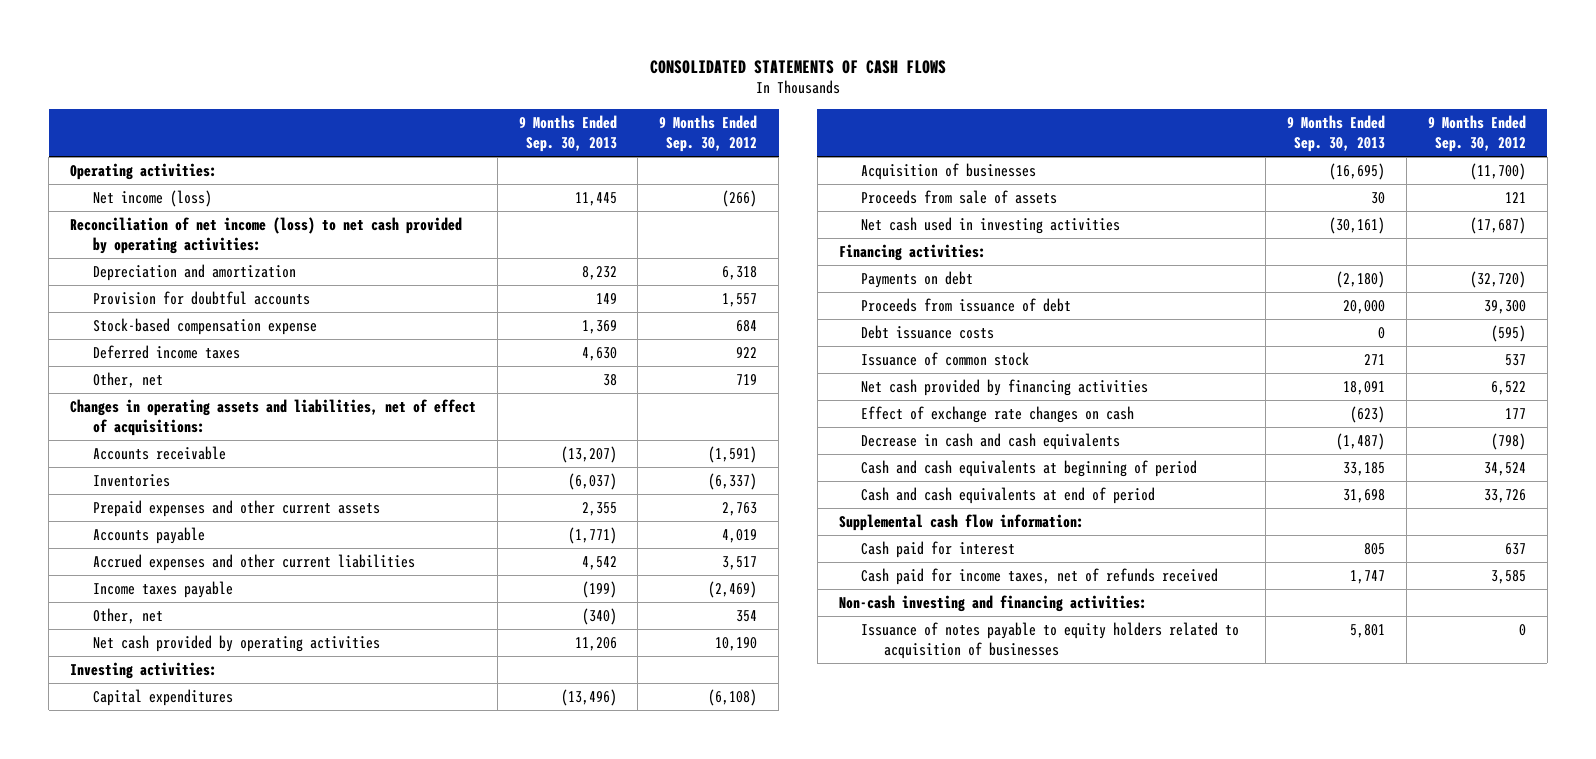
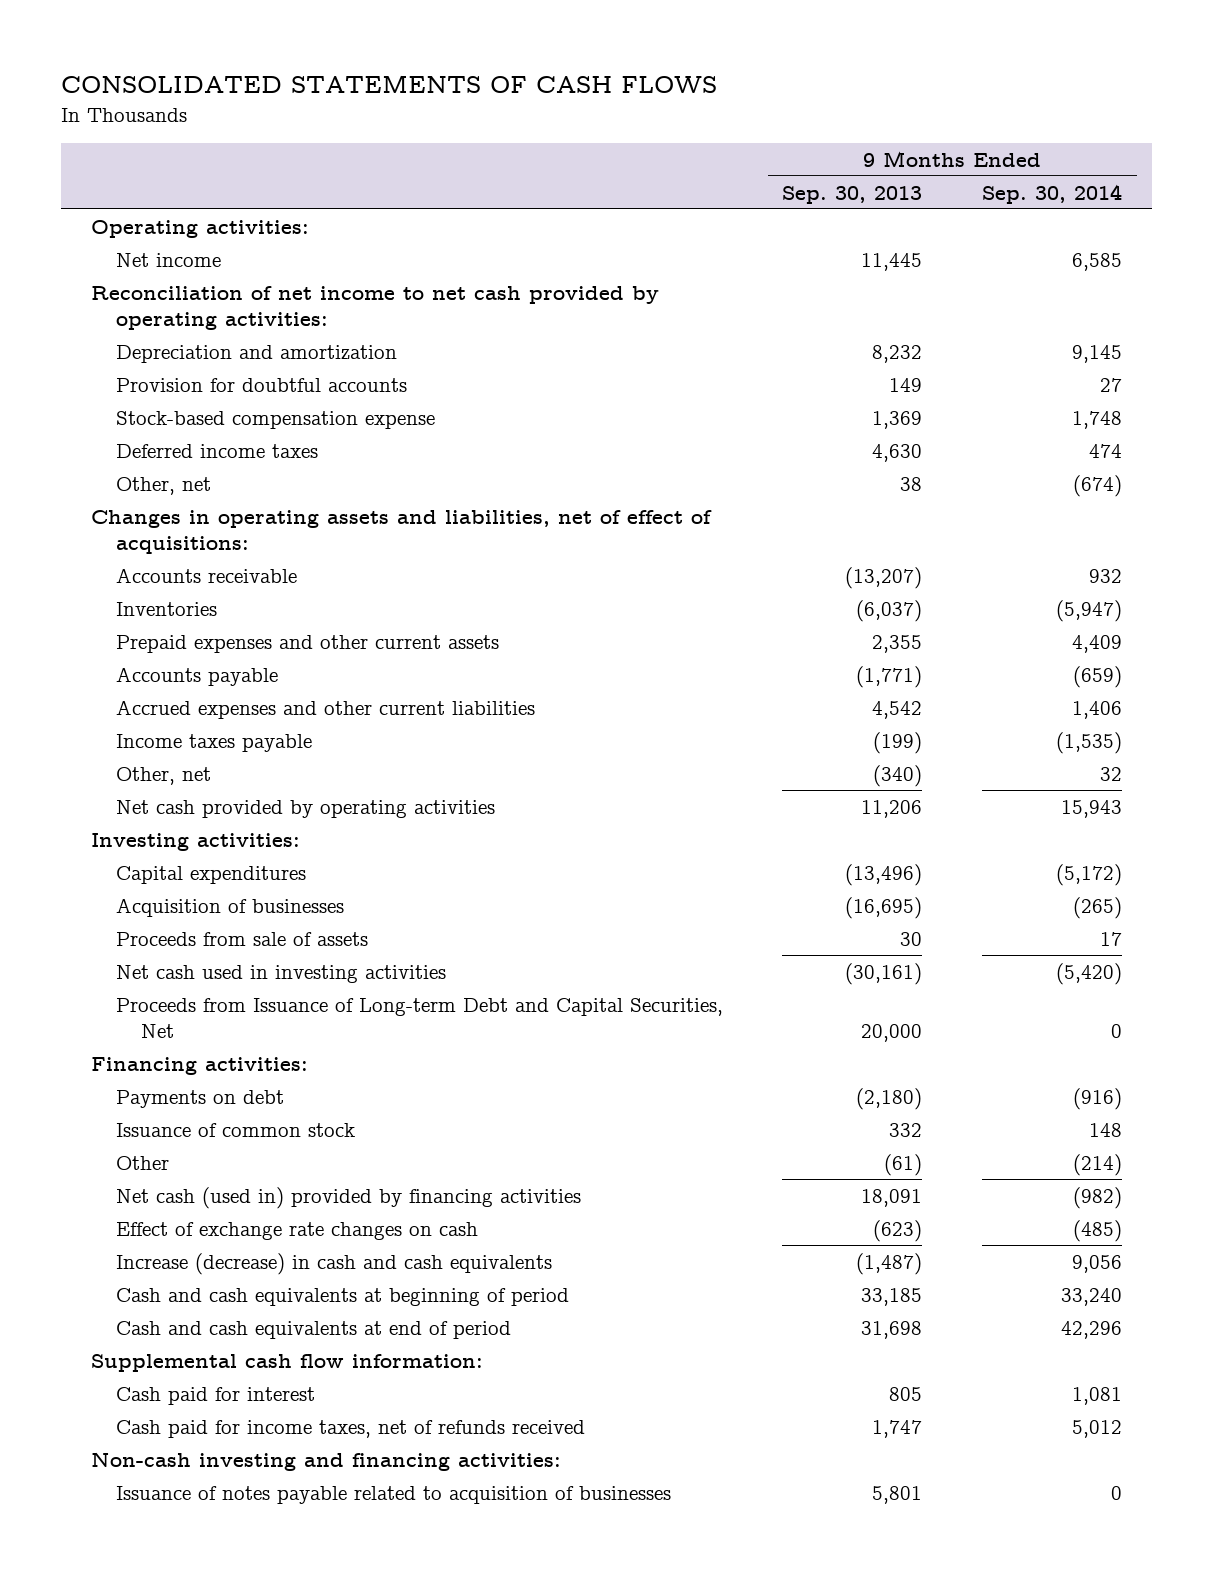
[659,115,758,153] 9 Months Ended Sep. 30, 2012 -> none
none -> [982,183,1123,204] Sep. 30, 2014
[92,190,212,208] Net income (loss) -> [115,252,221,267] Net income
[69,217,462,255] Reconciliation of net income (loss) to net cash provided by operating activities: -> [90,285,659,331] Reconciliation of net income to net cash provided by operating activities:
none -> [115,997,723,1039] Proceeds from Issuance of Long-term Debt and Capital Securities, Net
[861,298,1072,313] Proceeds from issuance of debt -> none
[861,325,995,340] Debt issuance costs -> none
[1364,354,1386,366] 271 -> [889,1122,923,1137] 332
none -> [115,1155,169,1170] Other
[861,379,1149,397] Net cash provided by financing activities -> [115,1186,581,1209] Net cash (used in) provided by financing activities
[861,433,1121,451] Decrease in cash and cash equivalents -> [115,1252,552,1275] Increase (decrease) in cash and cash equivalents
[861,622,1240,660] Issuance of notes payable to equity holders related to acquisition of businesses -> [115,1485,671,1504] Issuance of notes payable related to acquisition of businesses

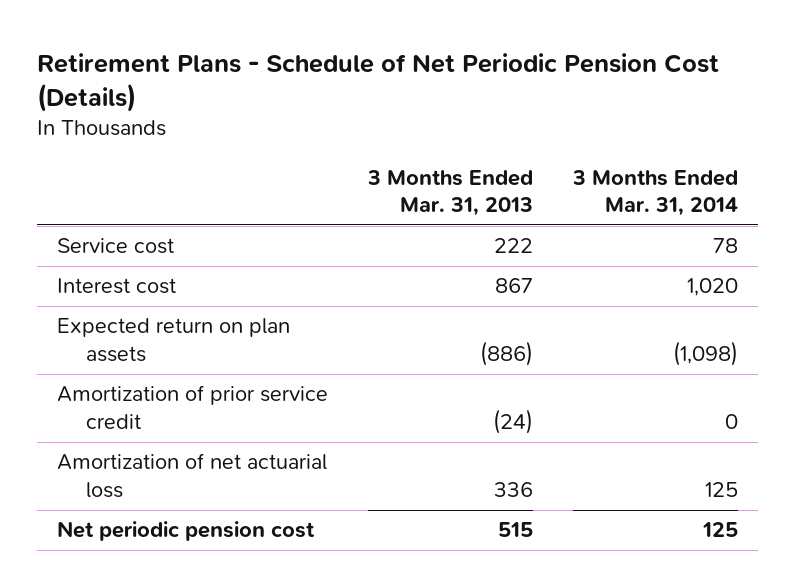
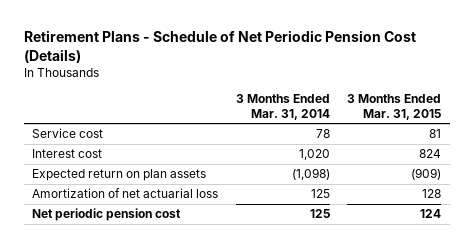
[367,169,534,217] 3 Months Ended Mar. 31, 2013 -> none
none -> [347,94,442,120] 3 Months Ended Mar. 31, 2015
[57,385,329,429] Amortization of prior service credit -> none

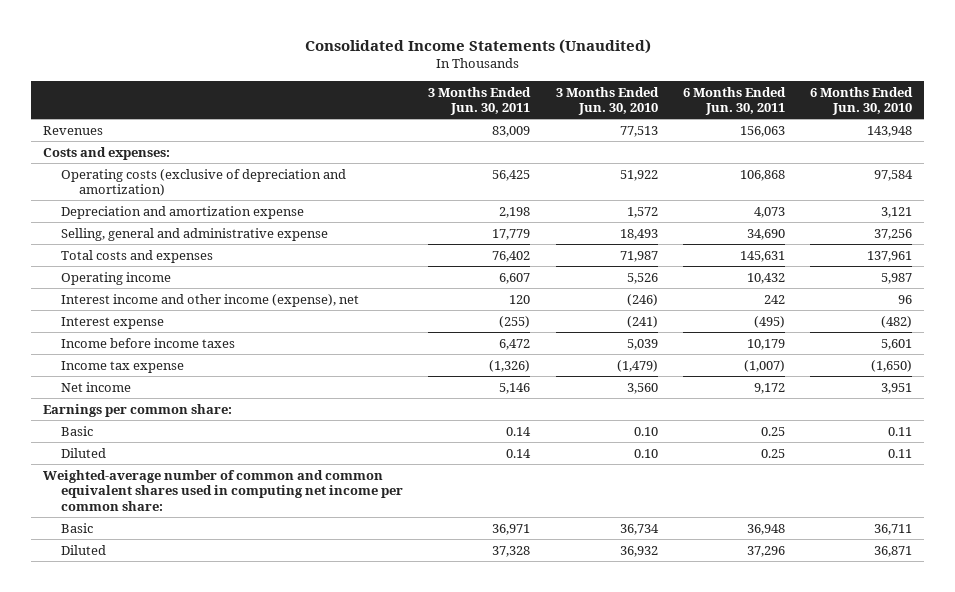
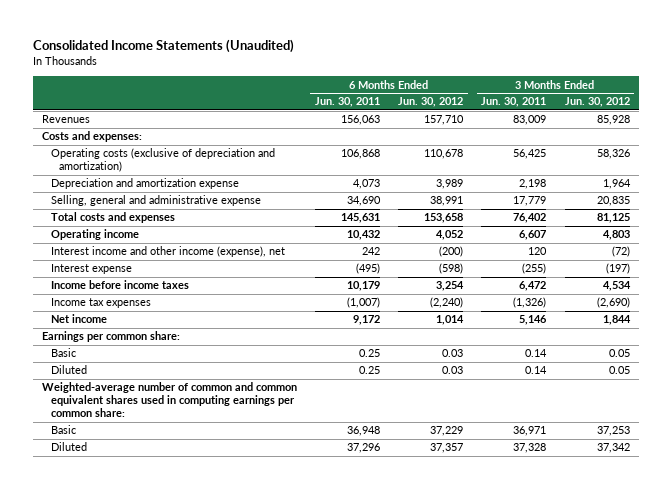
[555,86,659,116] 3 Months Ended Jun. 30, 2010 -> none
[809,86,913,116] 6 Months Ended Jun. 30, 2010 -> none
none -> [398,97,464,108] Jun. 30, 2012
none -> [564,97,630,108] Jun. 30, 2012
[61,360,185,373] Income tax expense -> [50,298,151,309] Income tax expenses
[43,469,404,511] Weighted-average number of common and common equivalent shares used in computing net income per common share: -> [41,382,297,418] Weighted-average number of common and common equivalent shares used in computing earnings per common share:

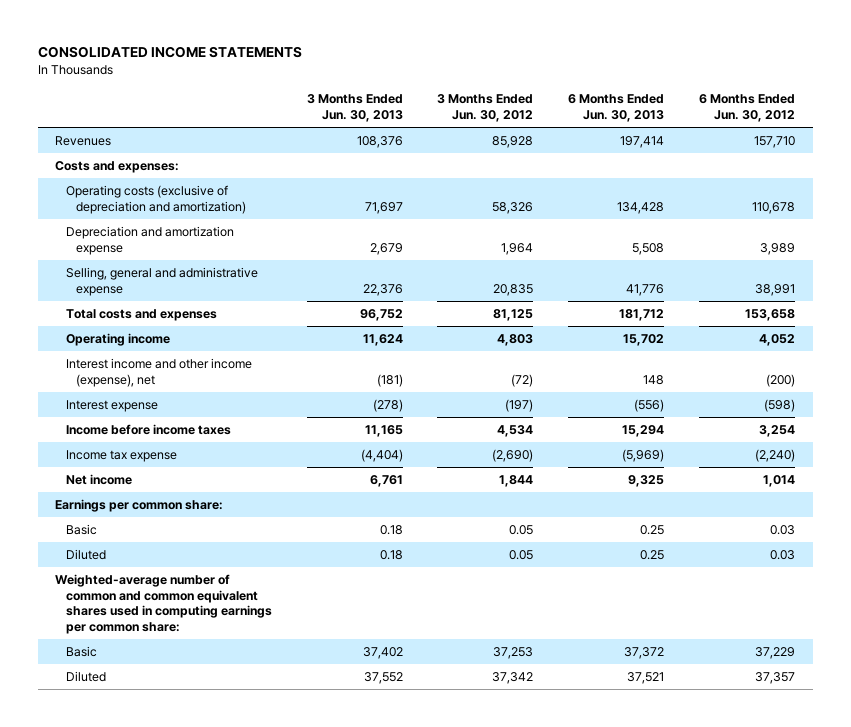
[32,39,294,54] Consolidated Income Statements (Unaudited) -> [38,46,303,59] CONSOLIDATED INCOME STATEMENTS
[314,97,380,108] Jun. 30, 2011 -> none
[481,97,547,108] Jun. 30, 2011 -> none
none -> [306,94,403,122] 3 Months Ended Jun. 30, 2013
none -> [568,94,665,122] 6 Months Ended Jun. 30, 2013
[50,298,151,309] Income tax expenses -> [65,449,177,462] Income tax expense

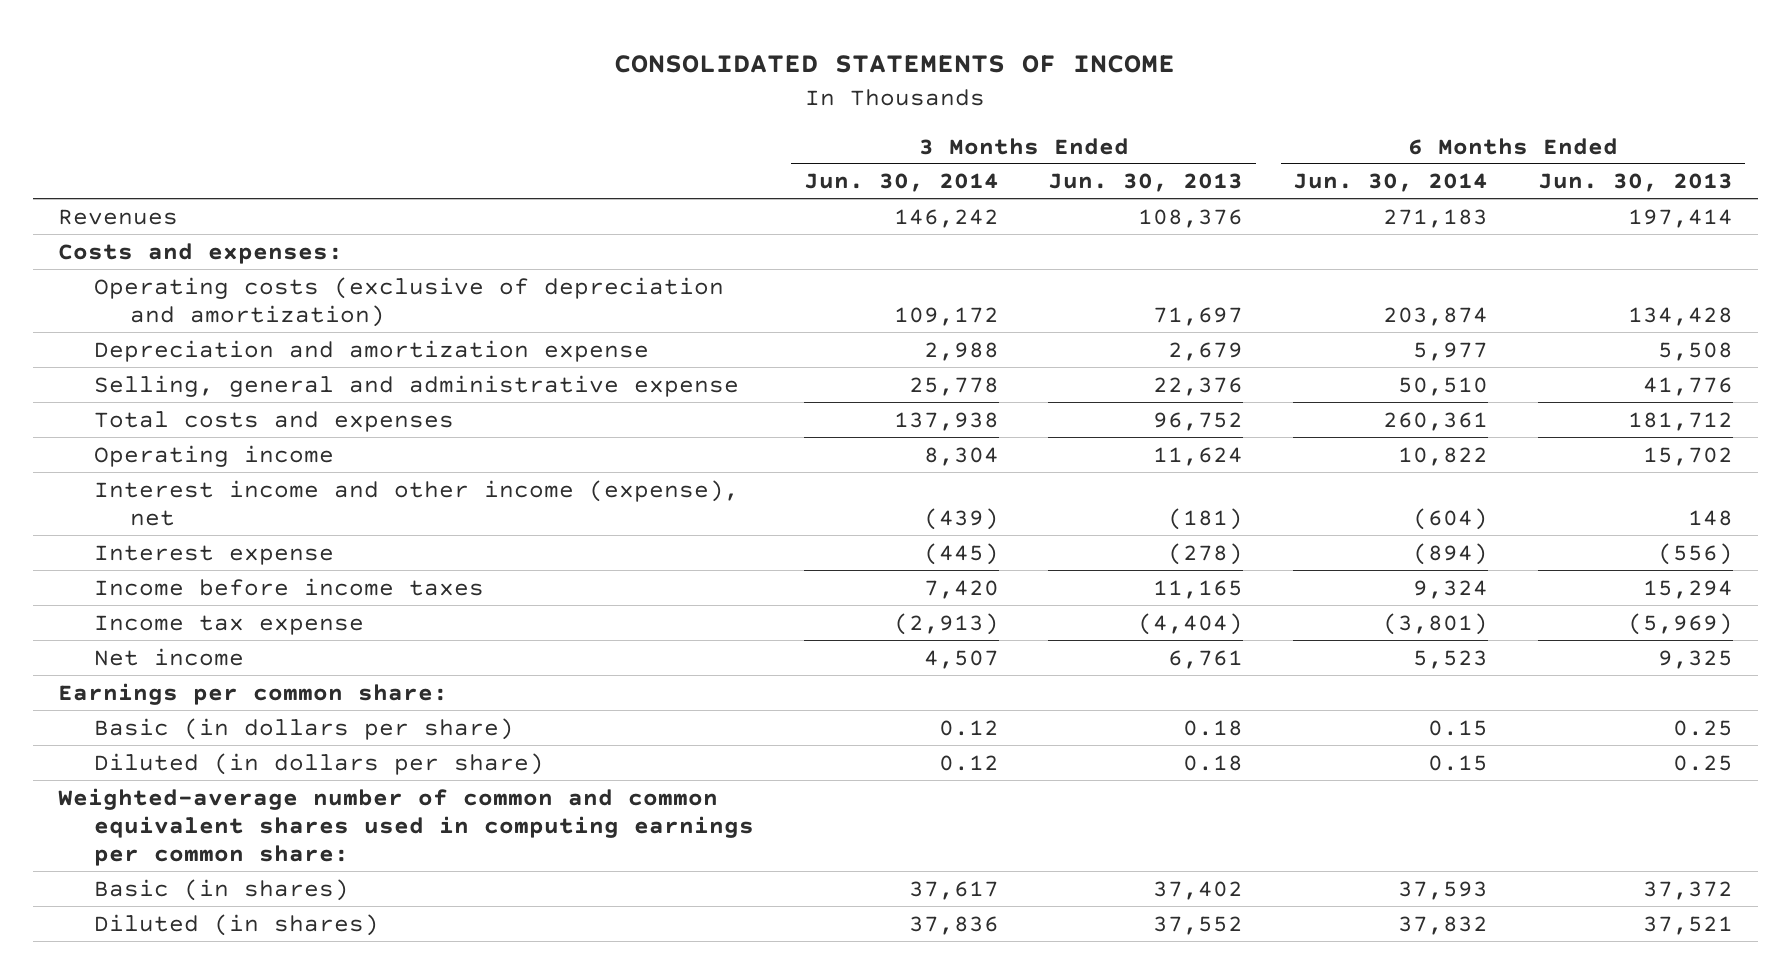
[38,46,303,59] CONSOLIDATED INCOME STATEMENTS -> [614,54,1176,73] CONSOLIDATED STATEMENTS OF INCOME
[437,94,534,122] 3 Months Ended Jun. 30, 2012 -> none
[699,94,796,122] 6 Months Ended Jun. 30, 2012 -> none
none -> [803,173,999,193] Jun. 30, 2014
none -> [1293,173,1489,193] Jun. 30, 2014
[65,523,97,535] Basic -> [94,717,515,740] Basic (in dollars per share)
[65,548,106,560] Diluted -> [94,752,545,775] Diluted (in dollars per share)
[65,645,97,657] Basic -> [94,878,350,901] Basic (in shares)
[65,670,106,682] Diluted -> [94,913,380,936] Diluted (in shares)

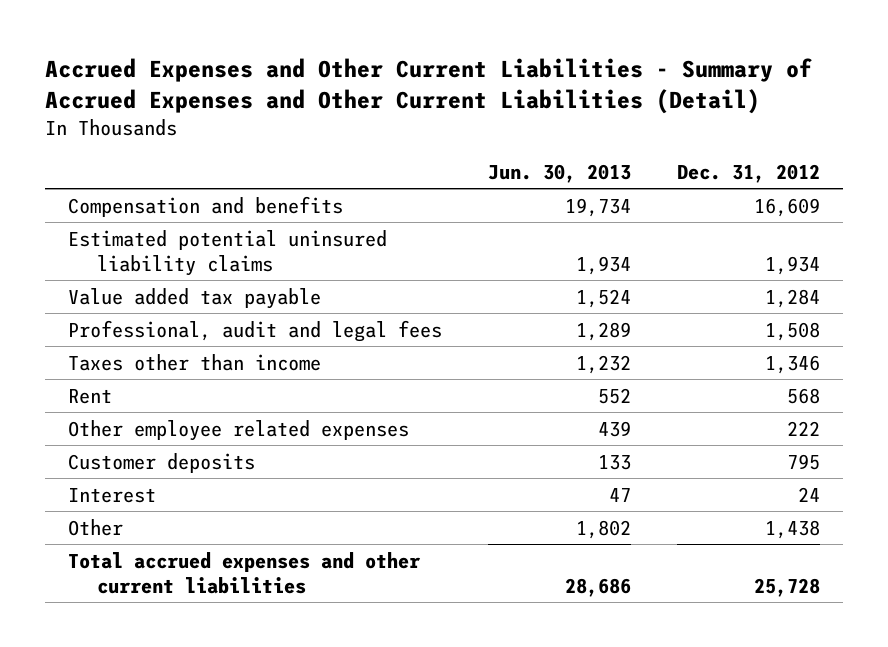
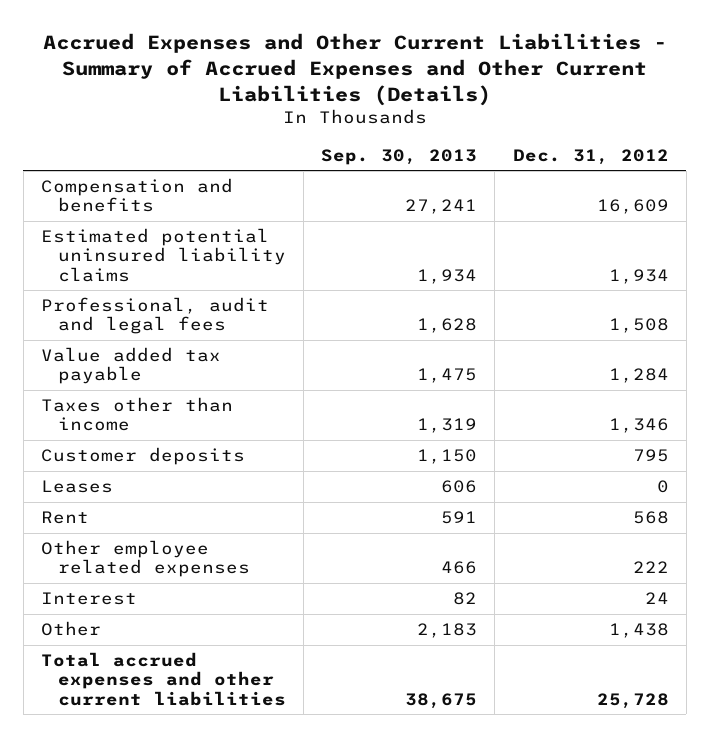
[45,57,813,114] Accrued Expenses and Other Current Liabilities - Summary of Accrued Expenses and Other Current Liabilities (Detail) -> [42,33,667,106] Accrued Expenses and Other Current Liabilities - Summary of Accrued Expenses and Other Current Liabilities (Details)
[487,163,631,183] Jun. 30, 2013 -> none
none -> [321,148,478,165] Sep. 30, 2013
[68,287,322,309] Value added tax payable -> [41,347,222,385] Value added tax payable
[68,452,256,473] Customer deposits -> [41,447,246,466] Customer deposits
none -> [41,480,114,494] Leases

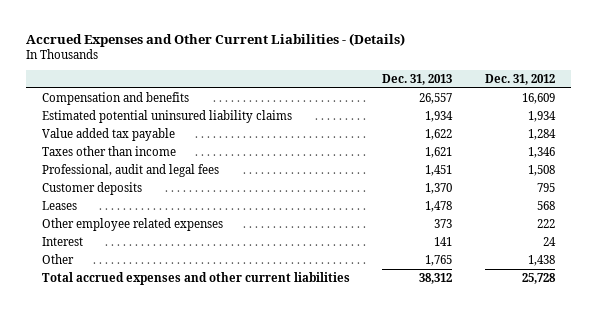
[42,33,667,106] Accrued Expenses and Other Current Liabilities - Summary of Accrued Expenses and Other Current Liabilities (Details) -> [26,32,406,47] Accrued Expenses and Other Current Liabilities - (Details)
[321,148,478,165] Sep. 30, 2013 -> none
none -> [382,73,453,85] Dec. 31, 2013
[41,297,270,335] Professional, audit and legal fees -> [42,163,220,177] Professional, audit and legal fees
[41,511,90,525] Rent -> none
[656,480,669,494] 0 -> [536,200,555,210] 568

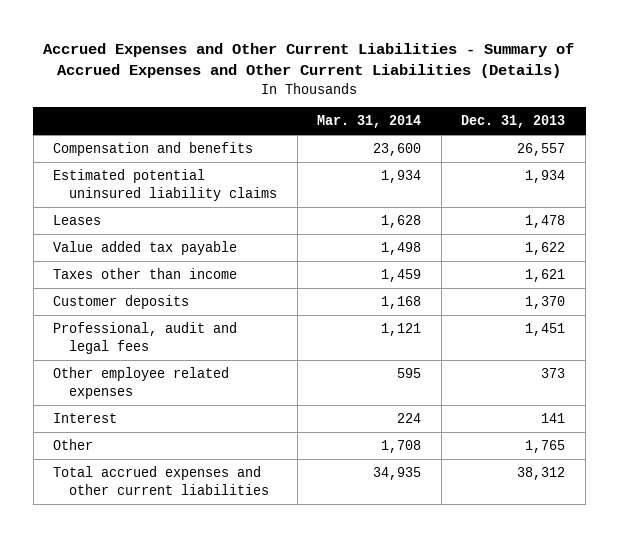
[26,32,406,47] Accrued Expenses and Other Current Liabilities - (Details) -> [43,43,575,79] Accrued Expenses and Other Current Liabilities - Summary of Accrued Expenses and Other Current Liabilities (Details)
[484,73,555,85] Dec. 31, 2012 -> none
none -> [317,115,422,129] Mar. 31, 2014
[42,200,78,210] Leases -> [53,214,102,225] Leases
[42,163,220,177] Professional, audit and legal fees -> [53,321,238,354] Professional, audit and legal fees

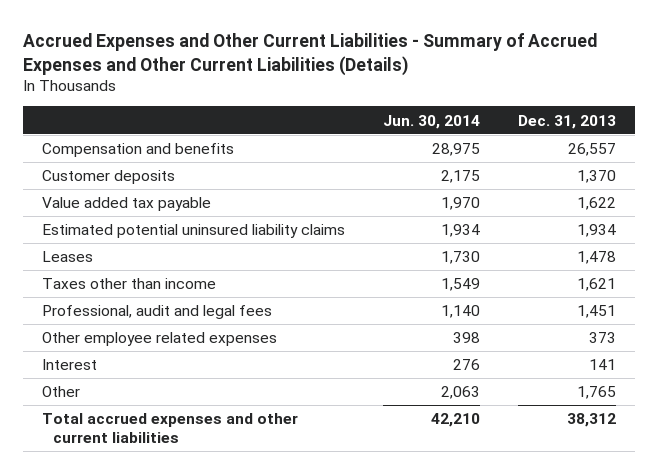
[317,115,422,129] Mar. 31, 2014 -> none
none -> [383,114,481,129] Jun. 30, 2014
[53,294,190,309] Customer deposits -> [42,170,176,185] Customer deposits
[53,240,238,255] Value added tax payable -> [42,197,212,212] Value added tax payable

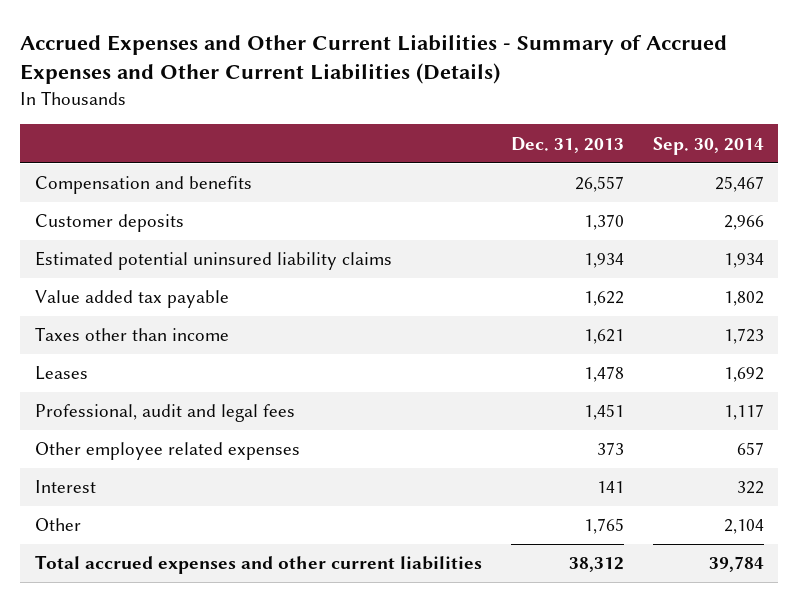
[383,114,481,129] Jun. 30, 2014 -> none
none -> [652,136,764,155] Sep. 30, 2014
[42,197,212,212] Value added tax payable -> [34,290,229,309] Value added tax payable
[42,251,94,263] Leases -> [34,366,88,381] Leases

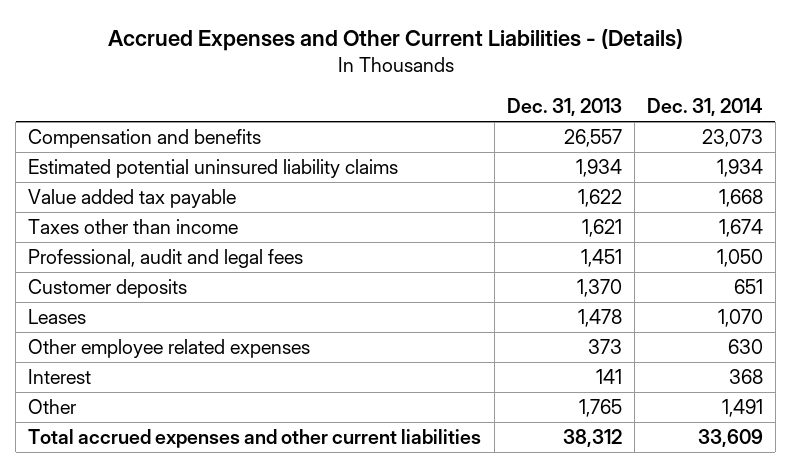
[20,33,728,85] Accrued Expenses and Other Current Liabilities - Summary of Accrued Expenses and Other Current Liabilities (Details) -> [107,28,683,51] Accrued Expenses and Other Current Liabilities - (Details)
[652,136,764,155] Sep. 30, 2014 -> none
none -> [646,98,763,117] Dec. 31, 2014
[34,214,184,233] Customer deposits -> [28,279,188,299] Customer deposits
[34,366,88,381] Leases -> [28,309,87,325] Leases

